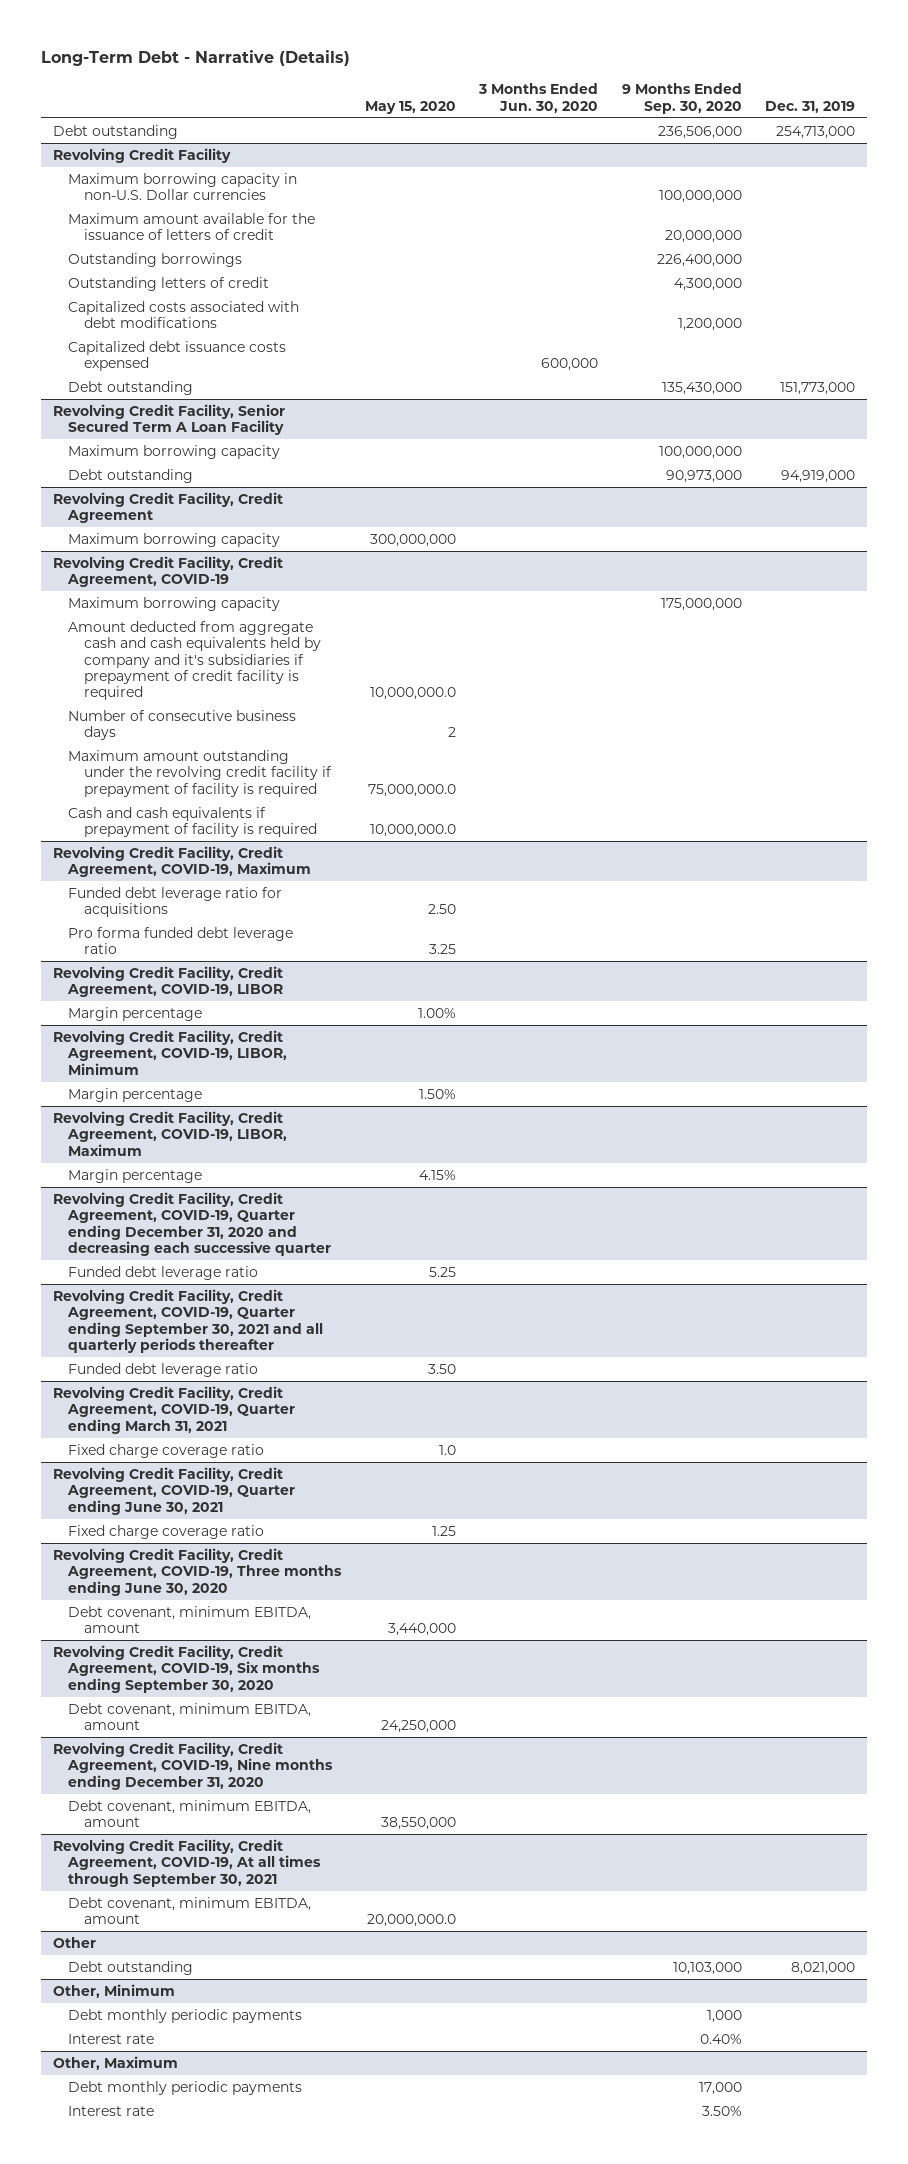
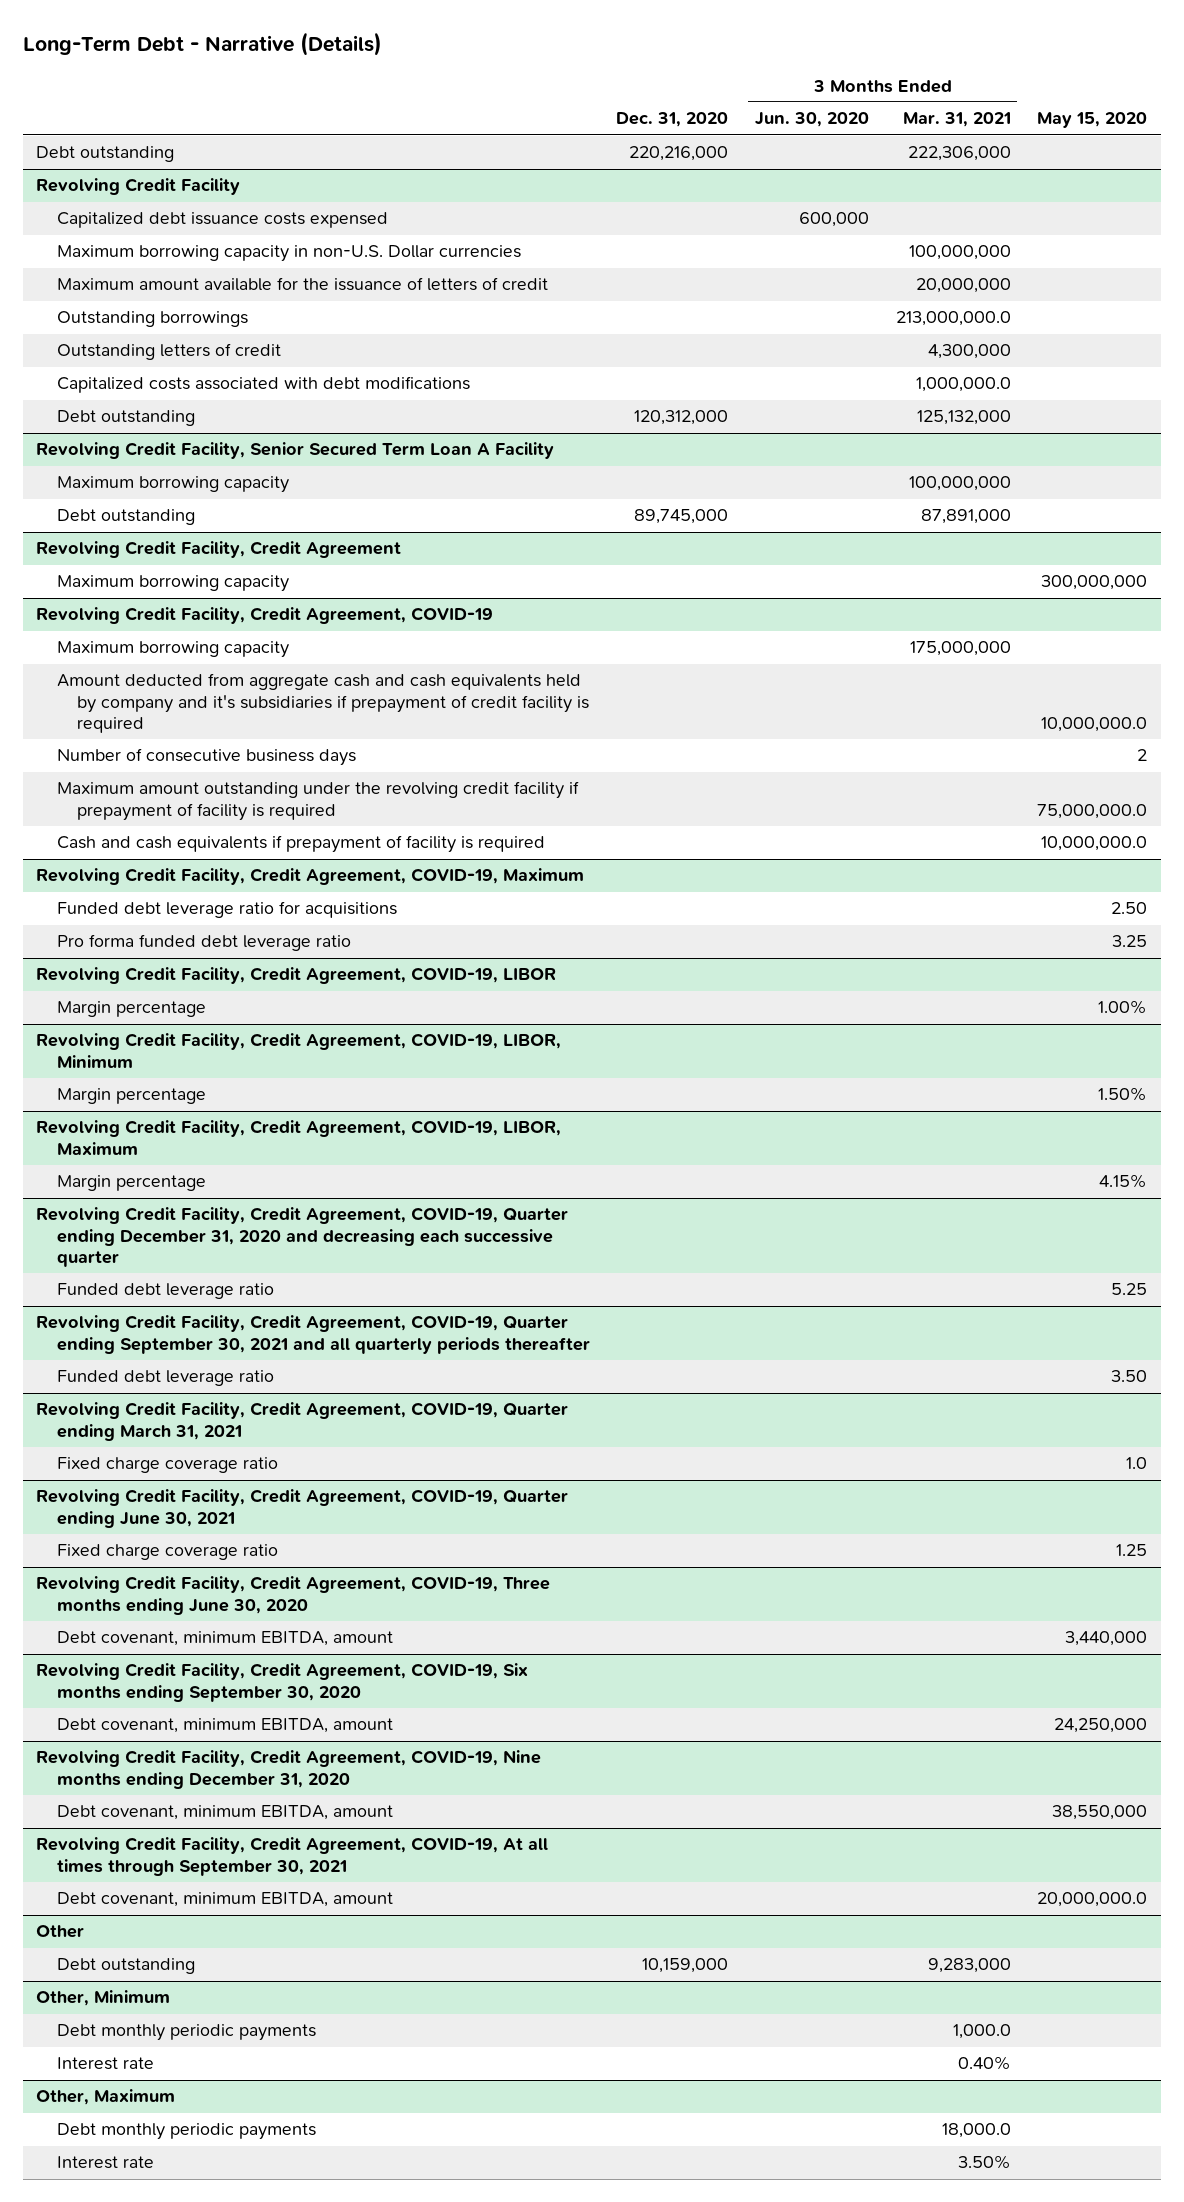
[621,83,742,114] 9 Months Ended Sep. 30, 2020 -> none
[765,100,856,113] Dec. 31, 2019 -> none
none -> [616,112,729,128] Dec. 31, 2020
none -> [902,112,1011,128] Mar. 31, 2021
[68,341,287,372] Capitalized debt issuance costs expensed -> [56,212,388,229] Capitalized debt issuance costs expensed
[53,404,286,436] Revolving Credit Facility, Senior Secured Term A Loan Facility -> [36,442,555,460] Revolving Credit Facility, Senior Secured Term Loan A Facility

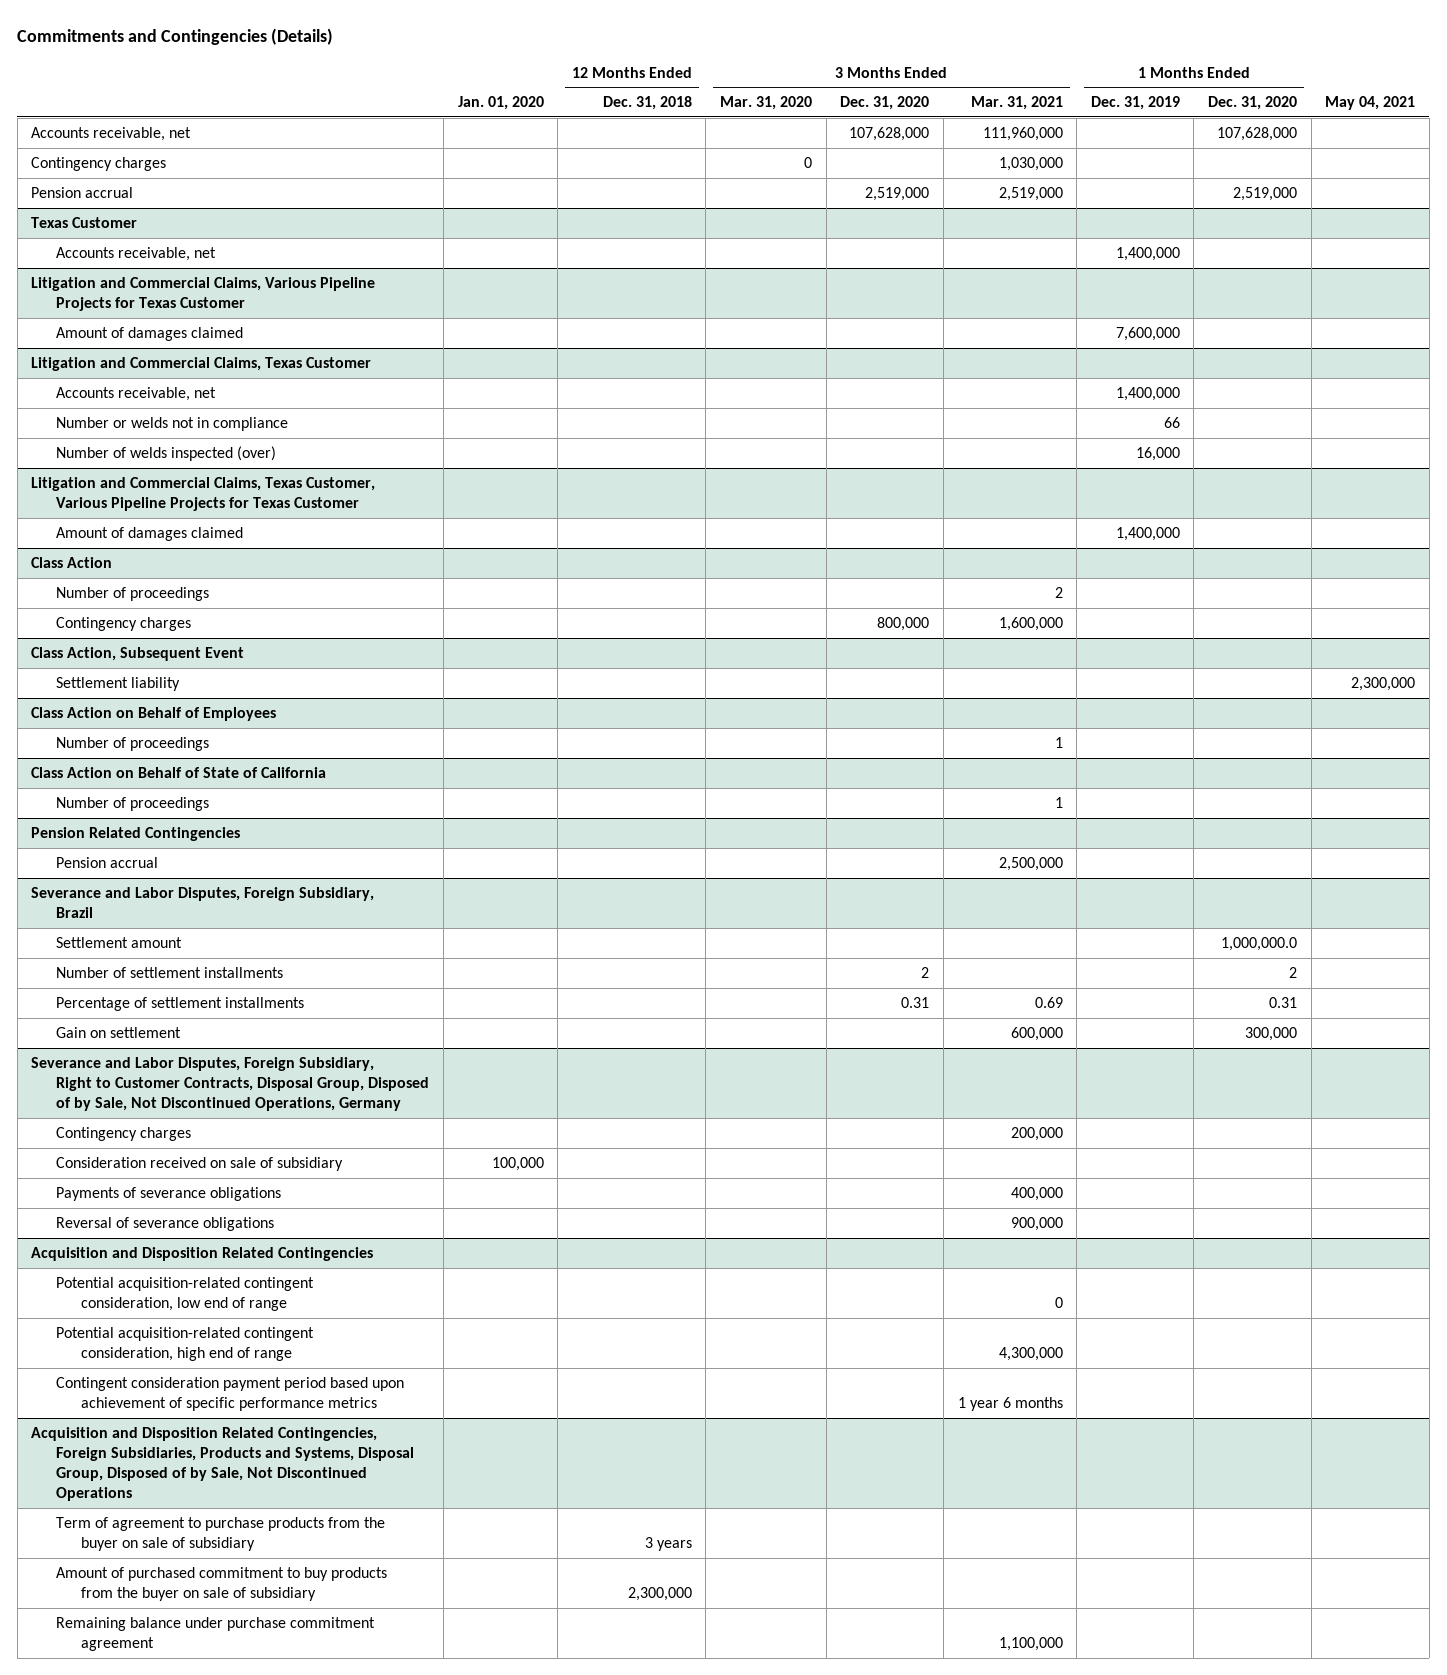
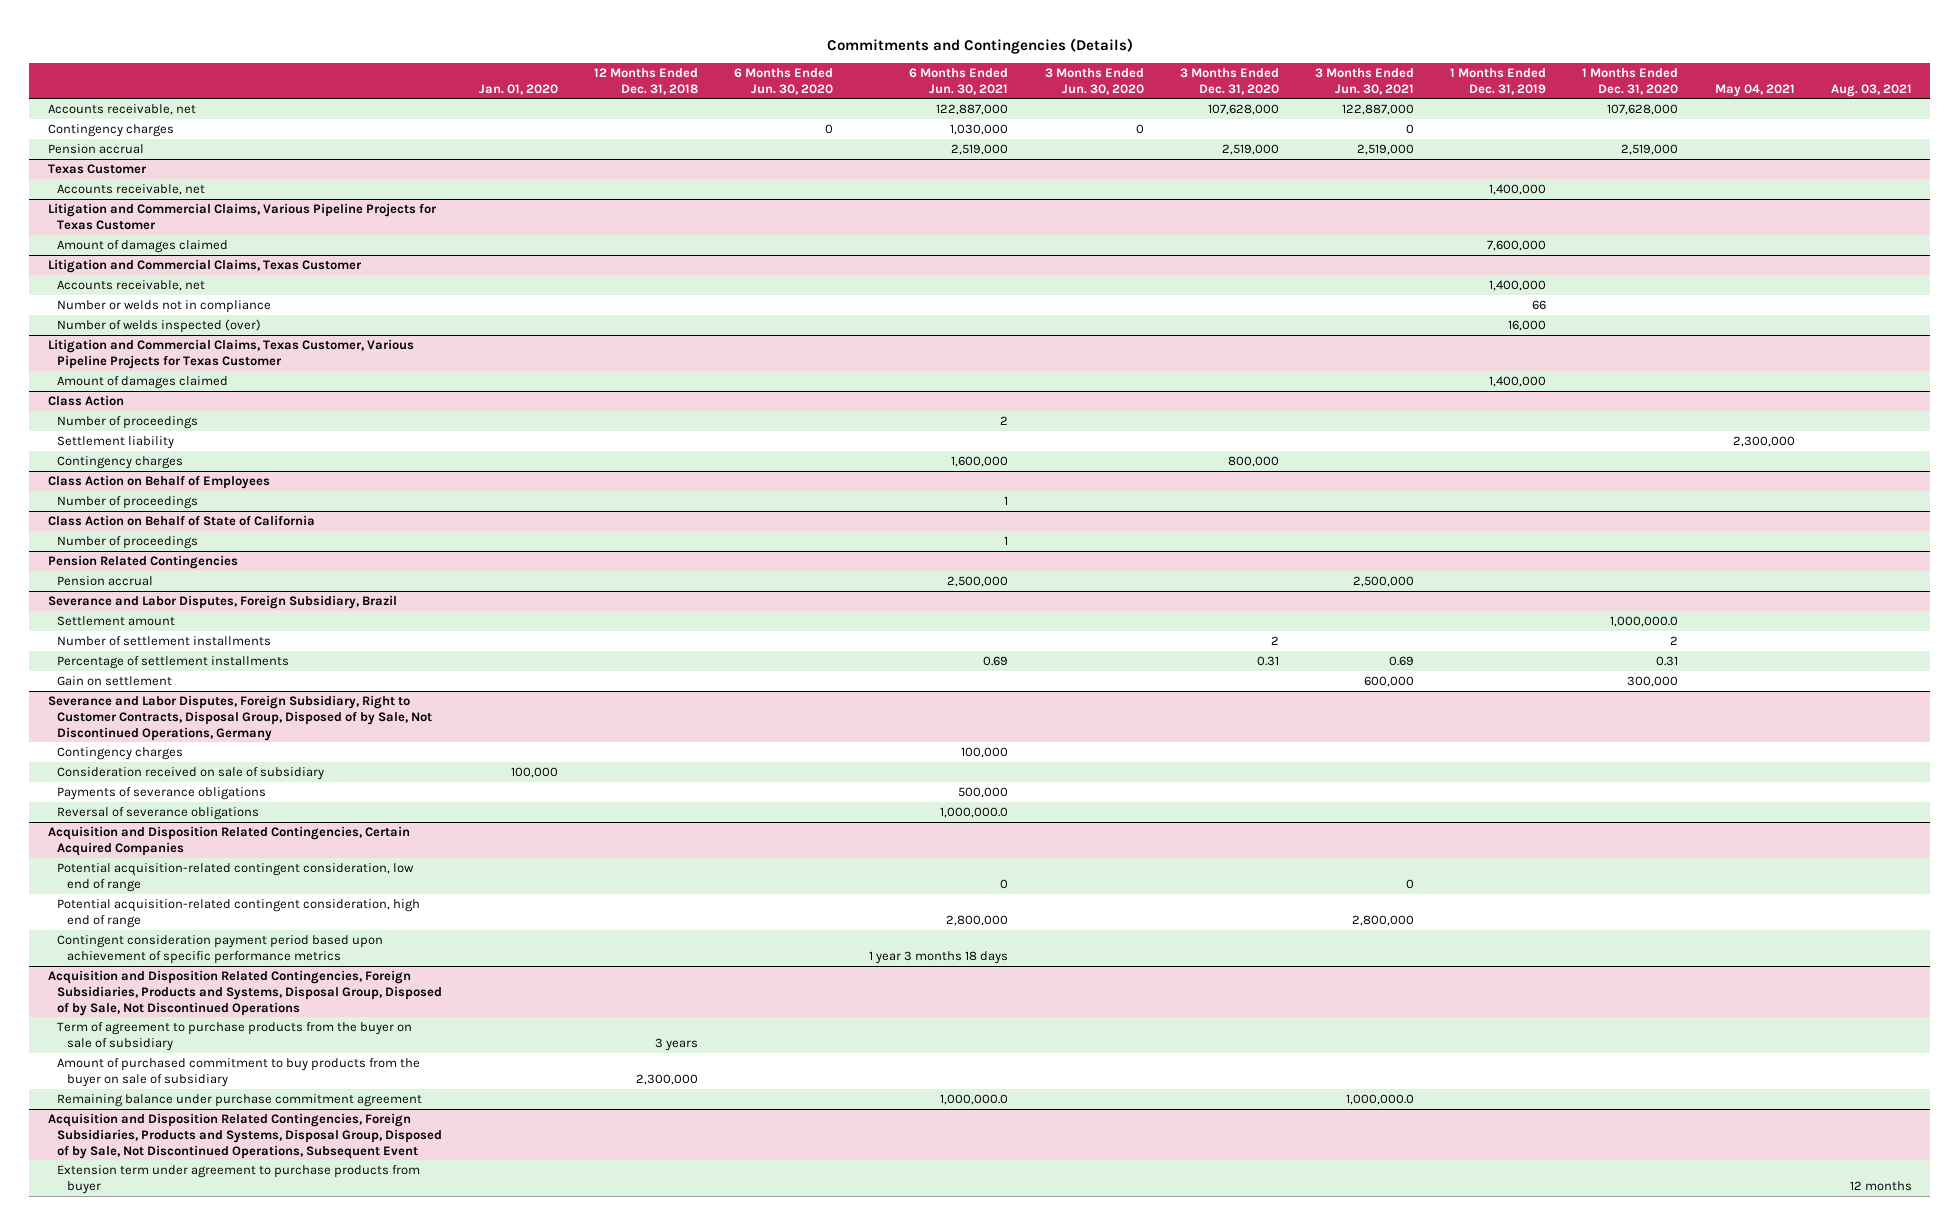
[720,96,813,111] Mar. 31, 2020 -> none
[970,96,1063,111] Mar. 31, 2021 -> none
none -> [734,67,834,95] 6 Months Ended Jun. 30, 2020
none -> [909,67,1009,95] 6 Months Ended Jun. 30, 2021
none -> [1044,67,1144,95] 3 Months Ended Jun. 30, 2020
none -> [1314,67,1414,95] 3 Months Ended Jun. 30, 2021
none -> [1830,83,1912,97] Aug. 03, 2021
none -> [57,436,175,450] Settlement liability
[31,646,245,661] Class Action, Subsequent Event -> none
[56,676,181,691] Settlement liability -> none
[31,1246,374,1261] Acquisition and Disposition Related Contingencies -> [47,826,410,856] Acquisition and Disposition Related Contingencies, Certain Acquired Companies
none -> [47,1113,443,1159] Acquisition and Disposition Related Contingencies, Foreign Subsidiaries, Products and Systems, Disposal Group, Disposed of by Sale, Not Discontinued Operations, Subsequent Event
none -> [57,1165,421,1194] Extension term under agreement to purchase products from buyer

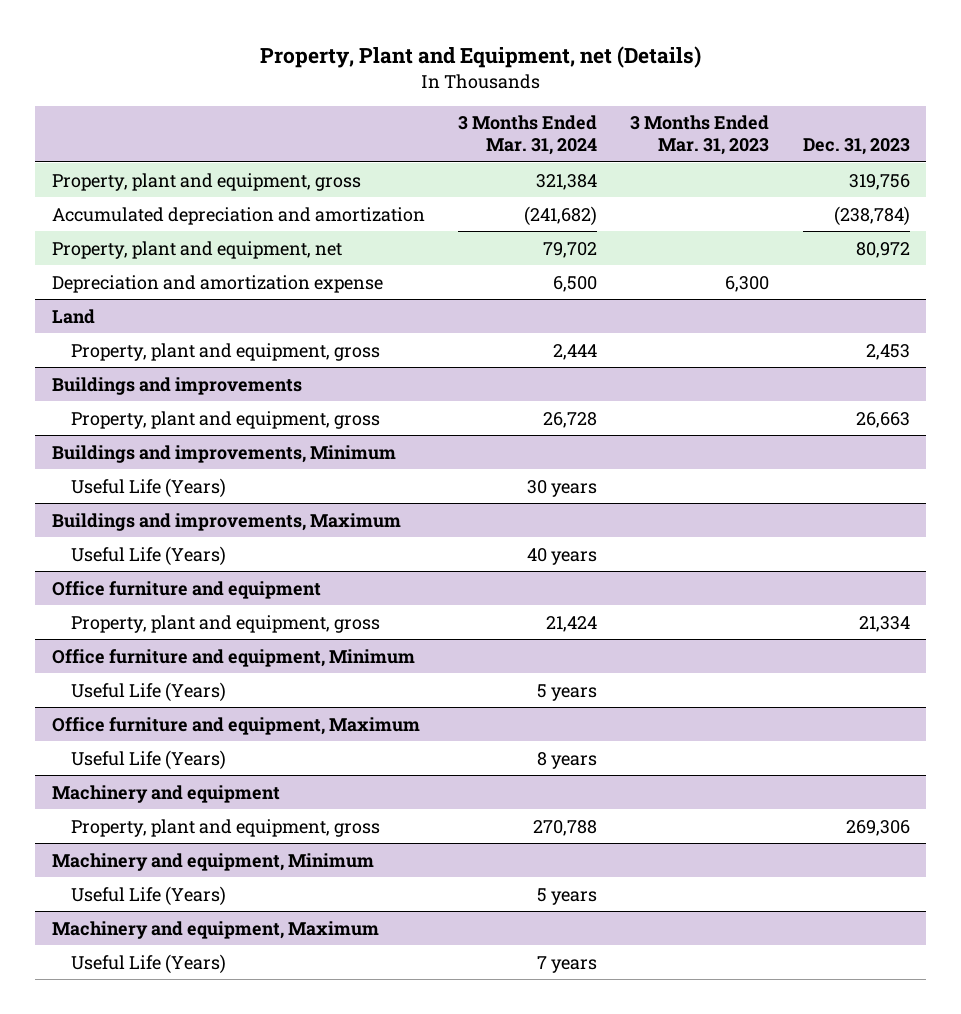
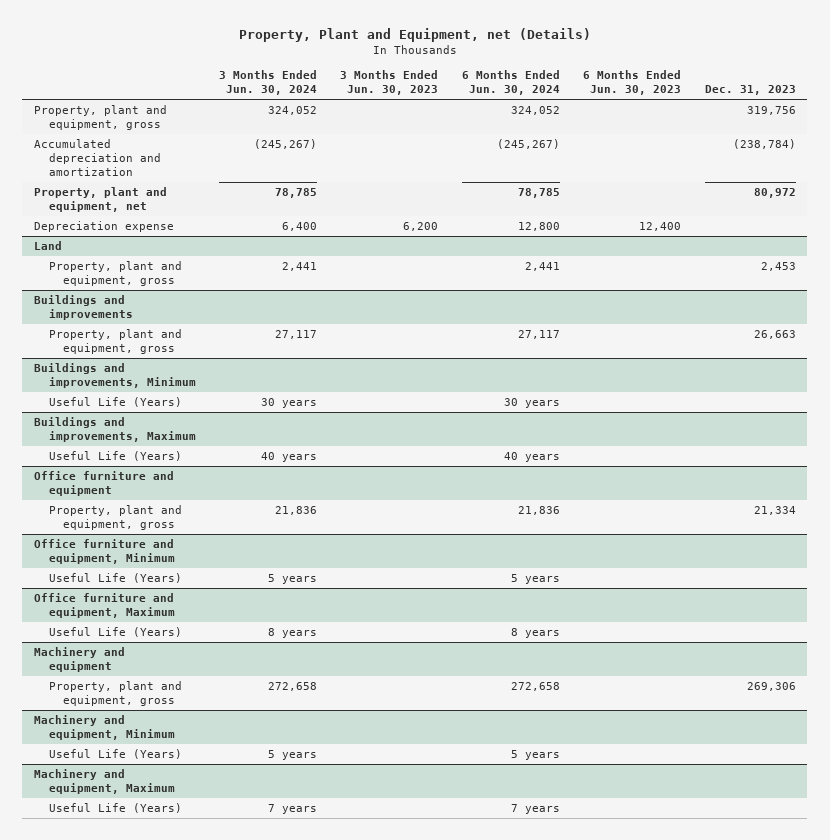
[457,115,597,156] 3 Months Ended Mar. 31, 2024 -> none
[630,115,770,156] 3 Months Ended Mar. 31, 2023 -> none
none -> [219,70,318,96] 3 Months Ended Jun. 30, 2024
none -> [340,70,439,96] 3 Months Ended Jun. 30, 2023
none -> [461,70,560,96] 6 Months Ended Jun. 30, 2024
none -> [583,70,682,96] 6 Months Ended Jun. 30, 2023
[51,274,383,293] Depreciation and amortization expense -> [33,220,174,232] Depreciation expense

